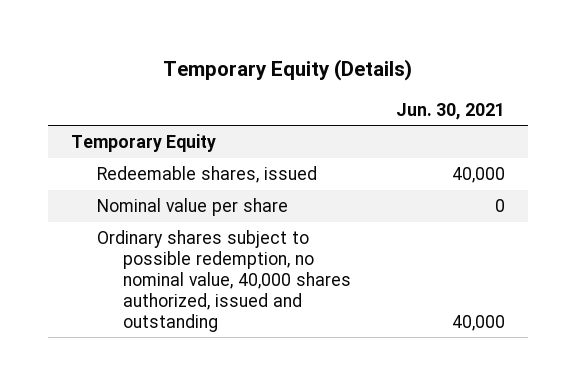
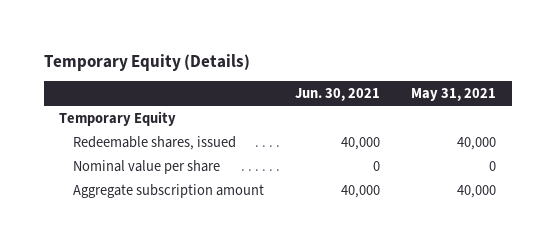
none -> [411,88,497,102] May 31, 2021
[97,230,352,332] Ordinary shares subject to possible redemption, no nominal value, 40,000 shares authorized, issued and outstanding -> [73,183,265,198] Aggregate subscription amount

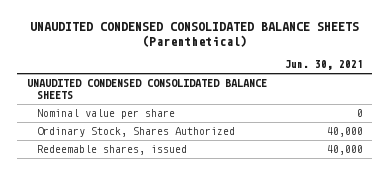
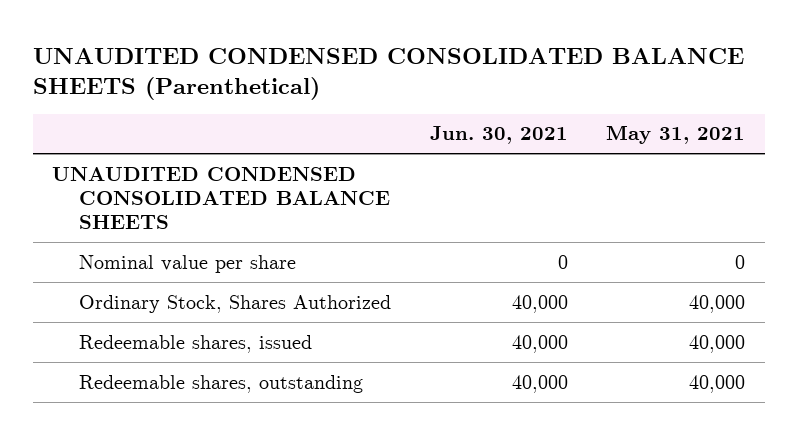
none -> [606,125,746,145] May 31, 2021
none -> [79,374,364,393] Redeemable shares, outstanding

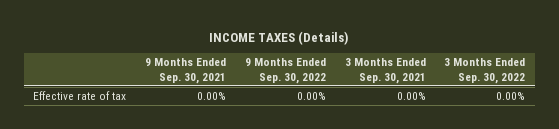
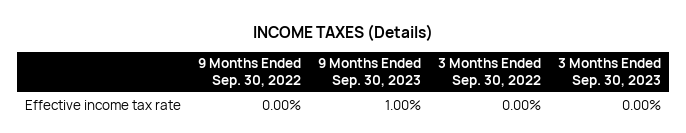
[145,58,227,84] 9 Months Ended Sep. 30, 2021 -> none
[344,58,426,84] 3 Months Ended Sep. 30, 2021 -> none
none -> [317,58,421,88] 9 Months Ended Sep. 30, 2023
none -> [557,58,661,88] 3 Months Ended Sep. 30, 2023
[33,91,127,101] Effective rate of tax -> [25,99,182,110] Effective income tax rate

